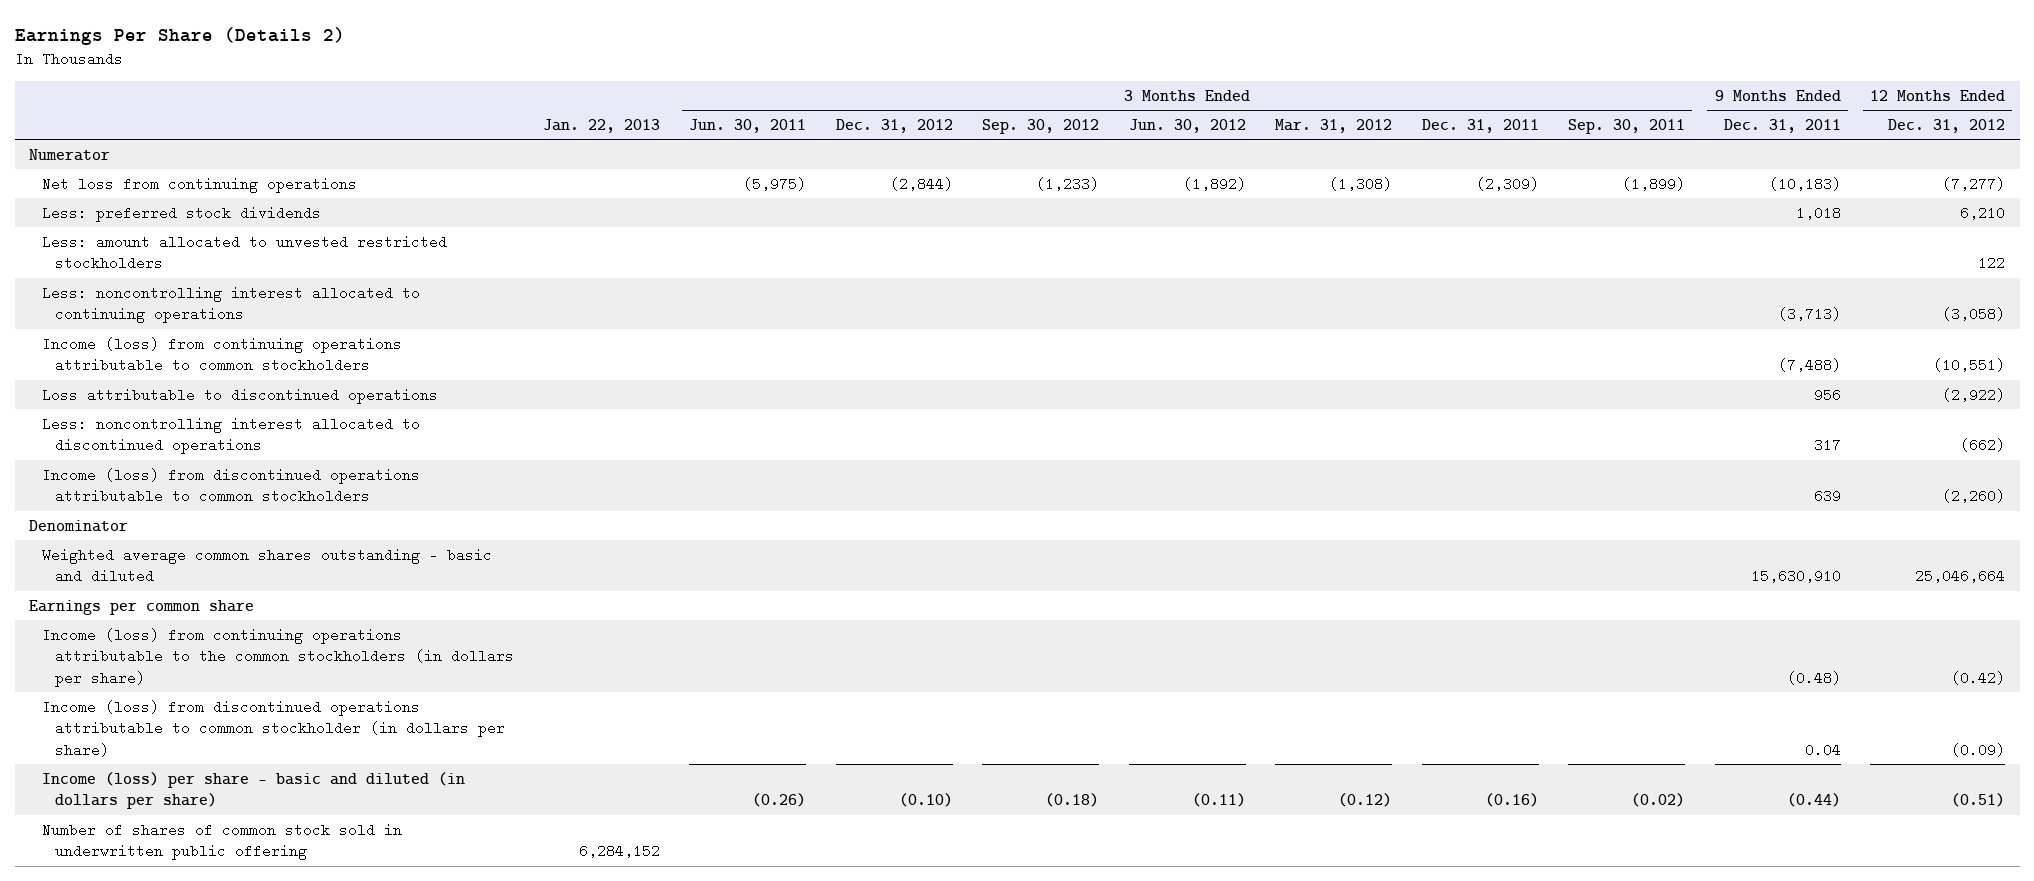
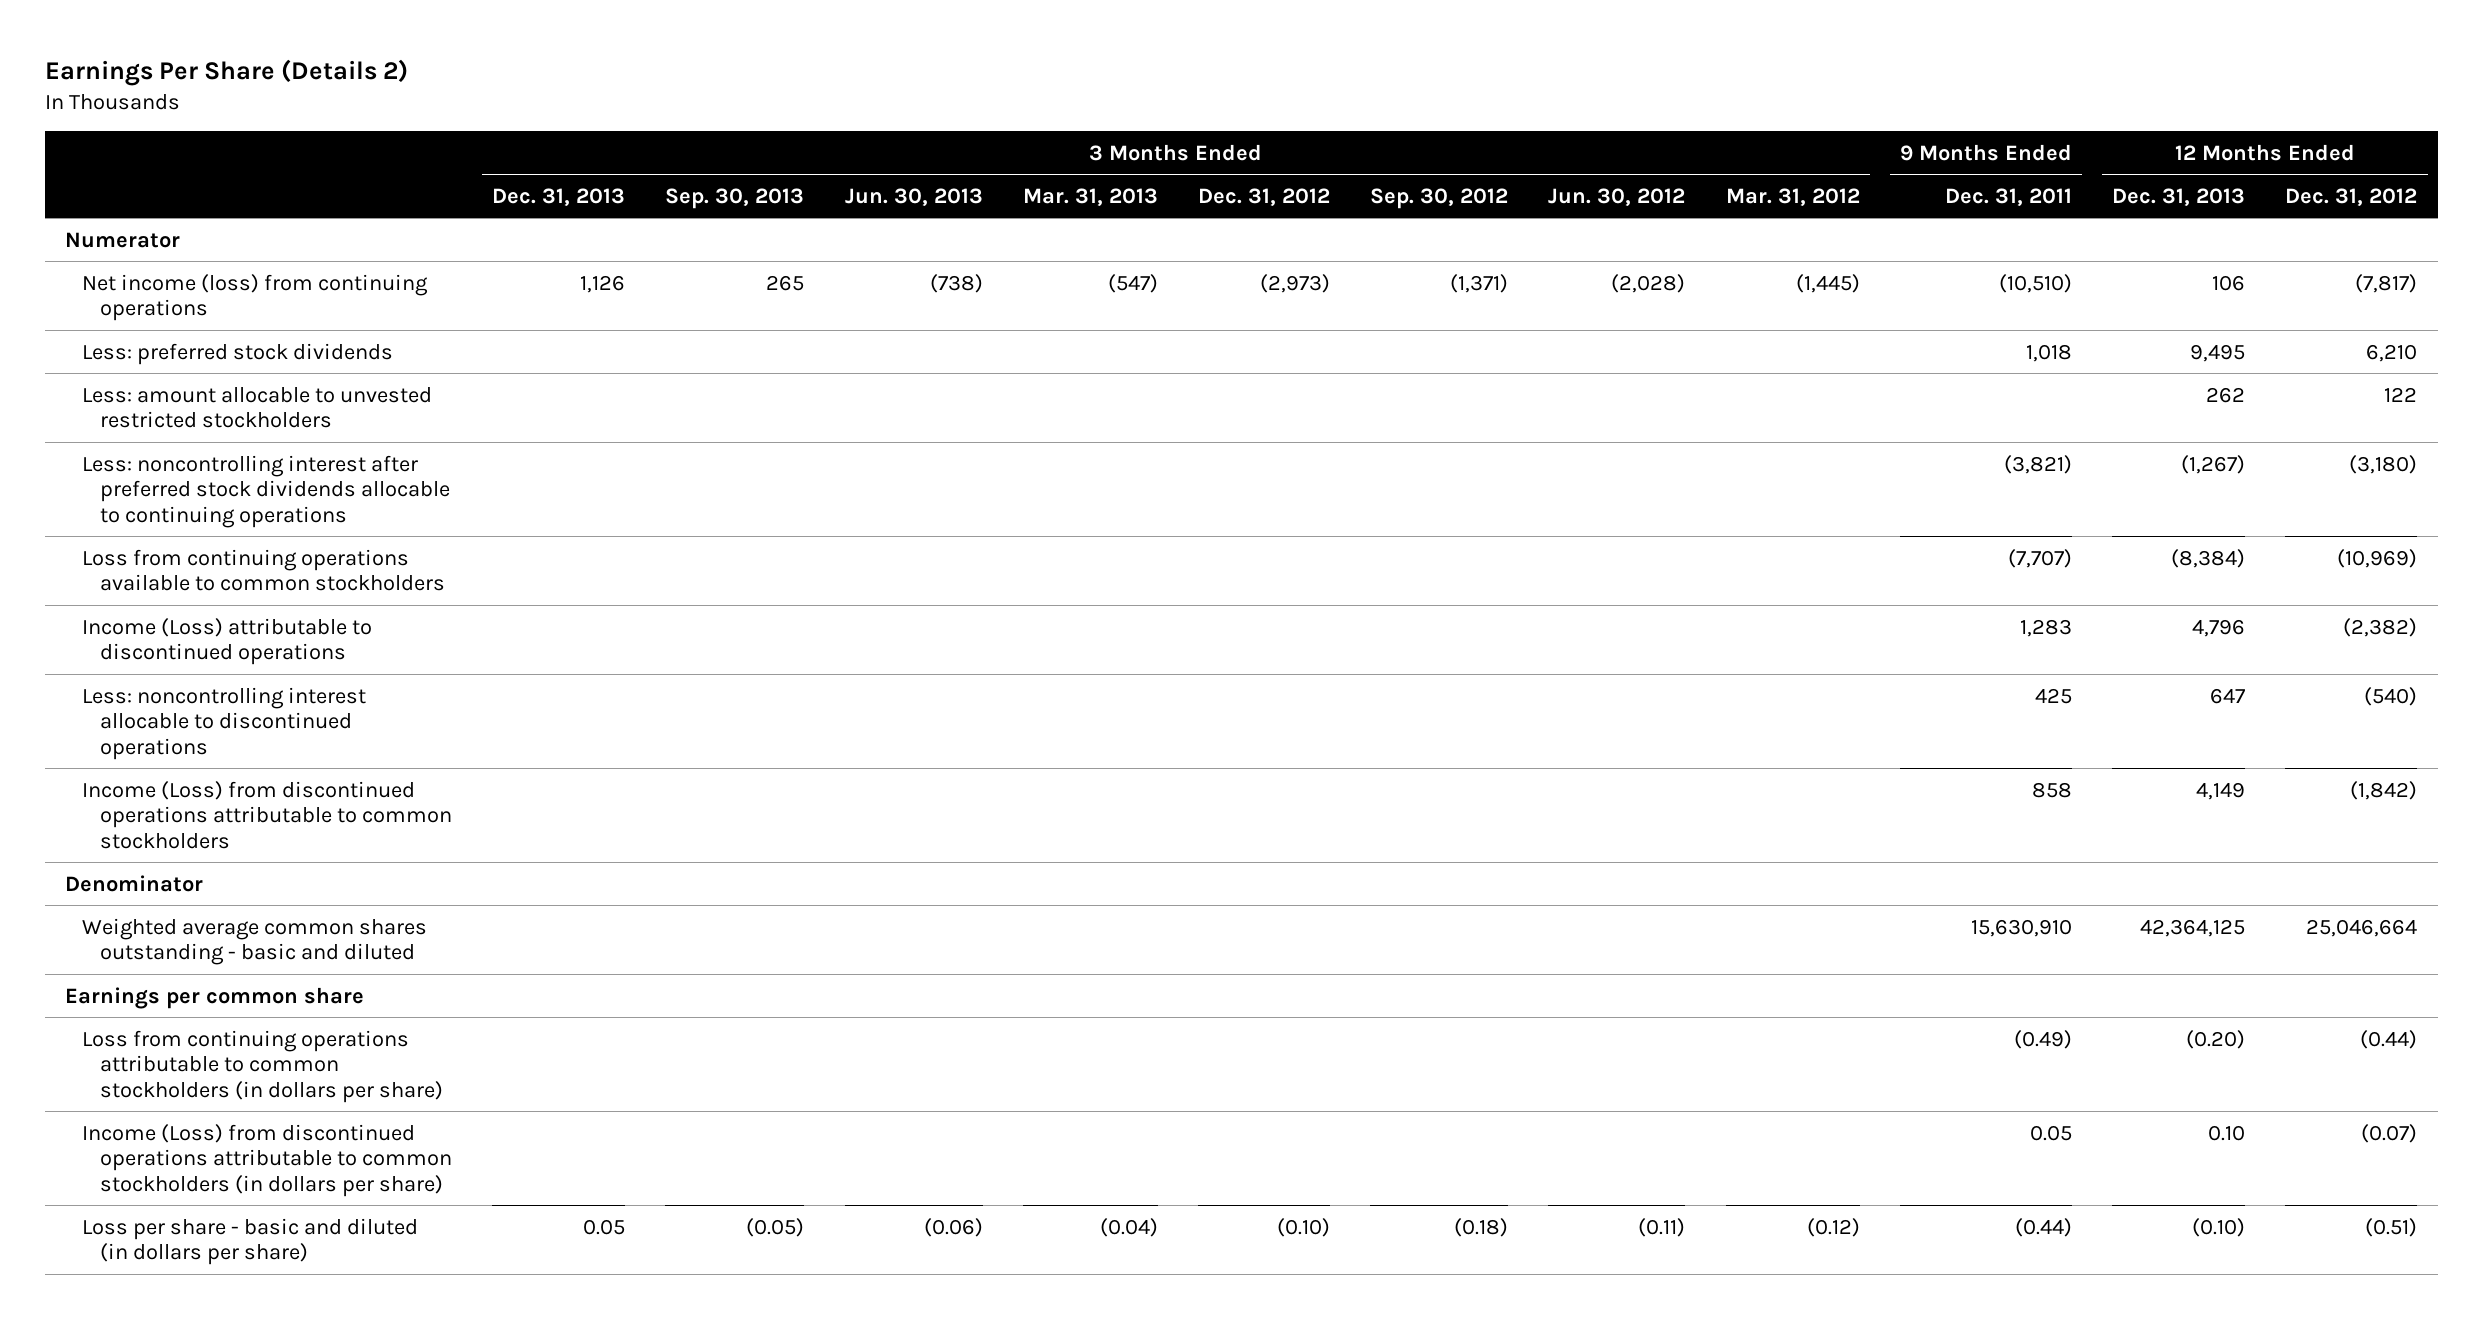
[542,119,660,134] Jan. 22, 2013 -> none
[689,119,807,134] Jun. 30, 2011 -> none
[1421,119,1539,134] Dec. 31, 2011 -> none
[1568,119,1686,135] Sep. 30, 2011 -> none
none -> [492,187,626,206] Dec. 31, 2013
none -> [665,187,805,209] Sep. 30, 2013
none -> [844,187,983,206] Jun. 30, 2013
none -> [1022,187,1158,206] Mar. 31, 2013
none -> [2112,187,2246,206] Dec. 31, 2013
[41,176,357,193] Net loss from continuing operations -> [82,273,429,322] Net income (loss) from continuing operations
[889,176,953,191] (2,844) -> [1260,273,1331,293] (2,973)
[1036,176,1100,191] (1,233) -> [1450,273,1509,293] (1,371)
[1182,176,1246,191] (1,892) -> [1611,273,1686,293] (2,028)
[1329,176,1393,191] (1,308) -> [1795,273,1860,293] (1,445)
[1768,176,1841,191] (10,183) -> [1998,273,2072,293] (10,510)
[1942,176,2006,191] (7,277) -> [2355,273,2418,293] (7,817)
[41,234,447,271] Less: amount allocated to unvested restricted stockholders -> [82,386,433,429] Less: amount allocable to unvested restricted stockholders
[41,285,420,324] Less: noncontrolling interest allocated to continuing operations -> [82,454,450,528] Less: noncontrolling interest after preferred stock dividends allocable to continuing operations
[1777,307,1841,322] (3,713) -> [2003,454,2072,474] (3,821)
[1942,307,2006,322] (3,058) -> [2349,454,2418,474] (3,180)
[41,336,402,373] Income (loss) from continuing operations attributable to common stockholders -> [82,548,445,592] Loss from continuing operations available to common stockholders
[1777,358,1841,373] (7,488) -> [2007,548,2072,568] (7,707)
[1933,358,2006,373] (10,551) -> [2337,548,2418,568] (10,969)
[41,387,438,404] Loss attributable to discontinued operations -> [82,617,373,666] Income (Loss) attributable to discontinued operations
[1813,387,1841,402] 956 -> [2019,618,2072,637] 1,283
[1942,387,2006,402] (2,922) -> [2343,617,2418,637] (2,382)
[41,416,420,455] Less: noncontrolling interest allocated to discontinued operations -> [82,686,367,760] Less: noncontrolling interest allocable to discontinued operations
[1813,438,1841,453] 317 -> [2034,687,2072,704] 425
[1960,438,2006,453] (662) -> [2364,686,2418,706] (540)
[41,467,420,504] Income (loss) from discontinued operations attributable to common stockholders -> [82,780,452,849] Income (Loss) from discontinued operations attributable to common stockholders
[1813,489,1841,504] 639 -> [2031,781,2072,798] 858
[1942,489,2006,504] (2,260) -> [2350,780,2418,800] (1,842)
[41,822,402,861] Number of shares of common stock sold in underwritten public offering -> none
[41,627,514,688] Income (loss) from continuing operations attributable to the common stockholders (in dollars per share) -> [82,1029,443,1103] Loss from continuing operations attributable to common stockholders (in dollars per share)
[1786,671,1841,686] (0.48) -> [2013,1029,2072,1049] (0.49)
[1951,671,2006,686] (0.42) -> [2360,1029,2418,1049] (0.44)
[41,699,505,758] Income (loss) from discontinued operations attributable to common stockholder (in dollars per share) -> [82,1123,452,1197] Income (Loss) from discontinued operations attributable to common stockholders (in dollars per share)
[1804,743,1841,758] 0.04 -> [2029,1124,2072,1141] 0.05
[1951,743,2006,758] (0.09) -> [2361,1123,2418,1143] (0.07)
[41,771,465,810] Income (loss) per share - basic and diluted (in dollars per share) -> [82,1217,419,1266] Loss per share - basic and diluted (in dollars per share)

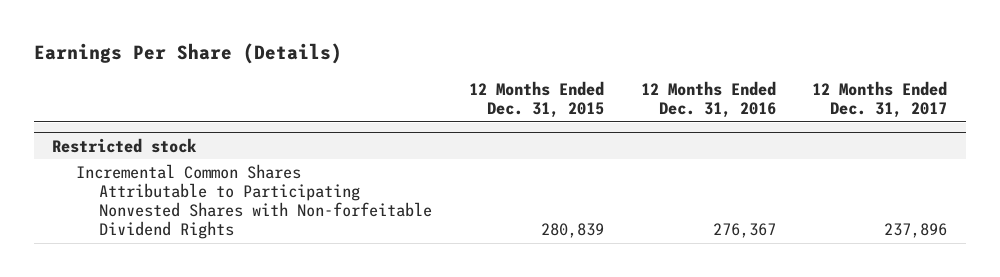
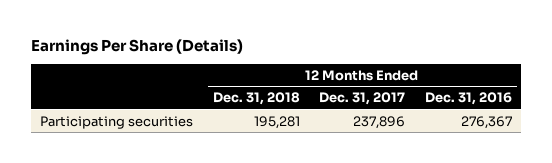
[468,81,604,119] 12 Months Ended Dec. 31, 2015 -> none
none -> [212,92,300,106] Dec. 31, 2018
[52,137,198,153] Restricted stock -> none
[75,164,432,240] Incremental Common Shares Attributable to Participating Nonvested Shares with Non-forfeitable Dividend Rights -> [40,115,194,129] Participating securities

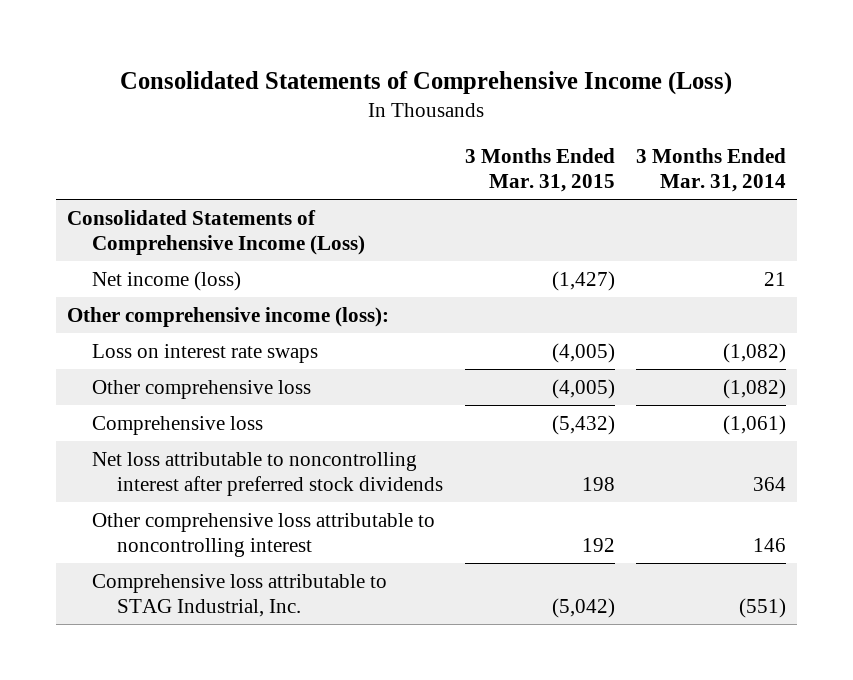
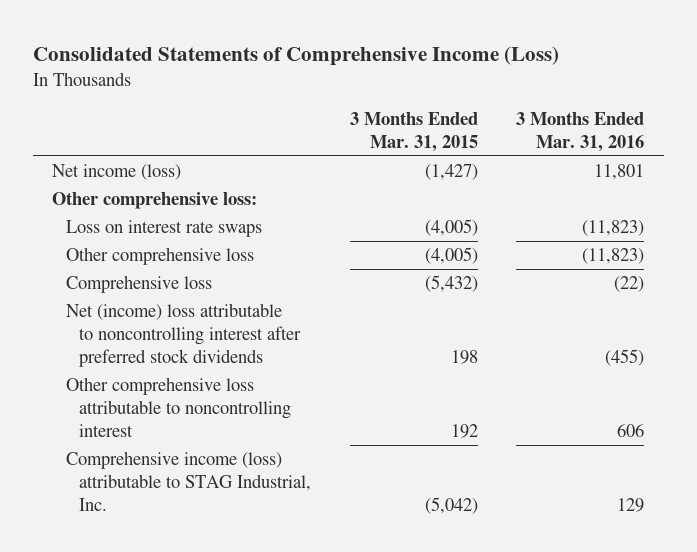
[636,148,787,193] 3 Months Ended Mar. 31, 2014 -> none
none -> [516,111,645,152] 3 Months Ended Mar. 31, 2016
[66,209,365,255] Consolidated Statements of Comprehensive Income (Loss) -> none
[66,306,389,327] Other comprehensive income (loss): -> [52,192,258,210] Other comprehensive loss:
[91,451,444,496] Net loss attributable to noncontrolling interest after preferred stock dividends -> [65,303,302,368] Net (income) loss attributable to noncontrolling interest after preferred stock dividends
[91,573,387,617] Comprehensive loss attributable to STAG Industrial, Inc. -> [65,451,312,512] Comprehensive income (loss) attributable to STAG Industrial, Inc.

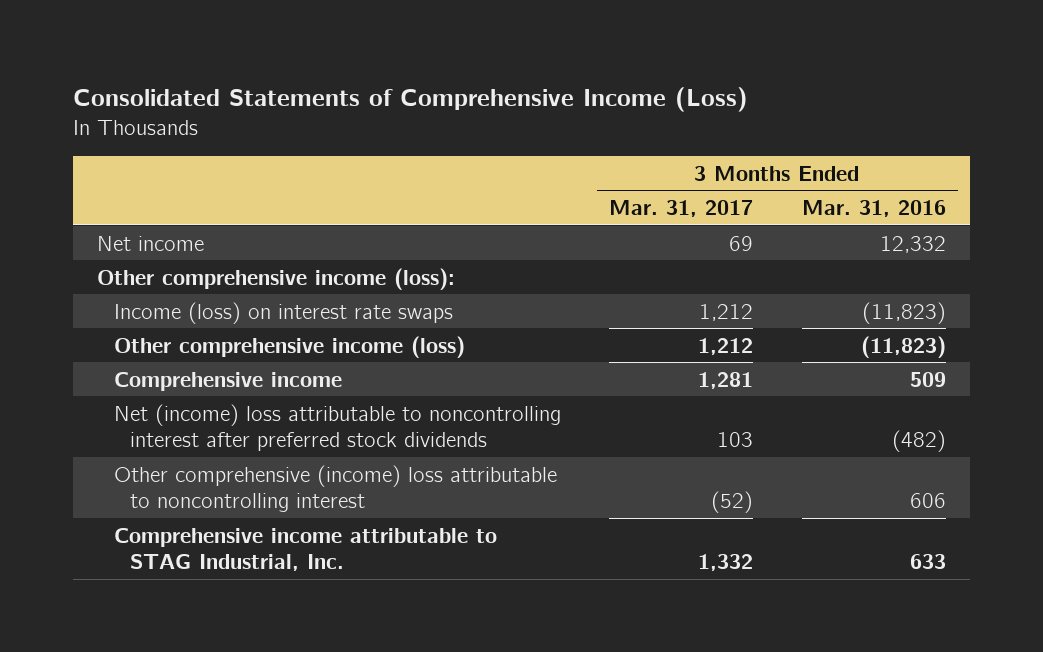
[349,111,478,152] 3 Months Ended Mar. 31, 2015 -> none
none -> [609,199,754,217] Mar. 31, 2017
[52,164,182,181] Net income (loss) -> [97,235,205,251] Net income
[594,164,645,181] 11,801 -> [879,235,946,253] 12,332
[52,192,258,210] Other comprehensive loss: -> [97,267,456,290] Other comprehensive income (loss):
[65,220,262,238] Loss on interest rate swaps -> [113,301,453,324] Income (loss) on interest rate swaps
[65,247,254,266] Other comprehensive loss -> [113,335,465,358] Other comprehensive income (loss)
[65,275,212,294] Comprehensive loss -> [113,371,342,391] Comprehensive income
[614,276,645,293] (22) -> [909,371,946,387] 509
[605,349,645,367] (455) -> [891,430,946,453] (482)
[65,377,292,438] Other comprehensive loss attributable to noncontrolling interest -> [113,464,557,513] Other comprehensive (income) loss attributable to noncontrolling interest
[65,451,312,512] Comprehensive income (loss) attributable to STAG Industrial, Inc. -> [113,527,497,572] Comprehensive income attributable to STAG Industrial, Inc.
[617,498,645,513] 129 -> [909,554,946,570] 633

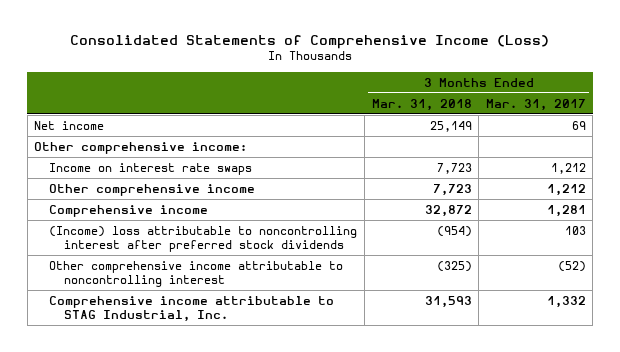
[801,199,946,217] Mar. 31, 2016 -> none
none -> [371,98,472,111] Mar. 31, 2018
[97,267,456,290] Other comprehensive income (loss): -> [34,141,248,154] Other comprehensive income:
[113,301,453,324] Income (loss) on interest rate swaps -> [49,162,253,175] Income on interest rate swaps
[113,335,465,358] Other comprehensive income (loss) -> [49,183,256,196] Other comprehensive income
[113,403,561,452] Net (income) loss attributable to noncontrolling interest after preferred stock dividends -> [49,225,358,253] (Income) loss attributable to noncontrolling interest after preferred stock dividends
[113,464,557,513] Other comprehensive (income) loss attributable to noncontrolling interest -> [49,260,344,288] Other comprehensive income attributable to noncontrolling interest

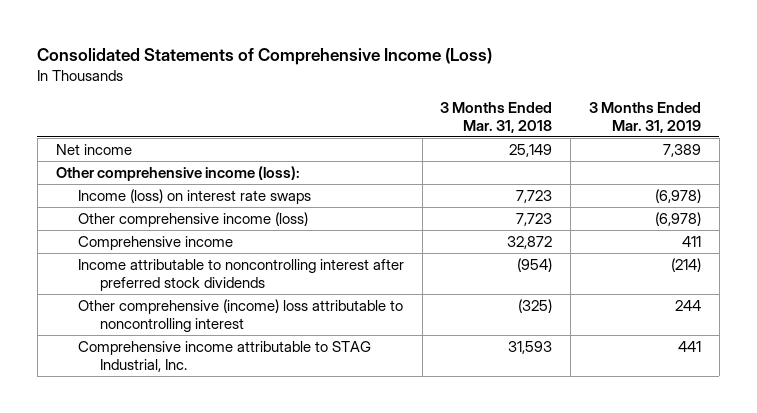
[485,98,586,111] Mar. 31, 2017 -> none
none -> [588,101,701,133] 3 Months Ended Mar. 31, 2019
[34,141,248,154] Other comprehensive income: -> [55,165,300,181] Other comprehensive income (loss):
[49,162,253,175] Income on interest rate swaps -> [77,188,311,204] Income (loss) on interest rate swaps
[49,183,256,196] Other comprehensive income -> [77,211,308,227] Other comprehensive income (loss)
[49,225,358,253] (Income) loss attributable to noncontrolling interest after preferred stock dividends -> [77,258,404,291] Income attributable to noncontrolling interest after preferred stock dividends
[49,260,344,288] Other comprehensive income attributable to noncontrolling interest -> [77,298,403,332] Other comprehensive (income) loss attributable to noncontrolling interest

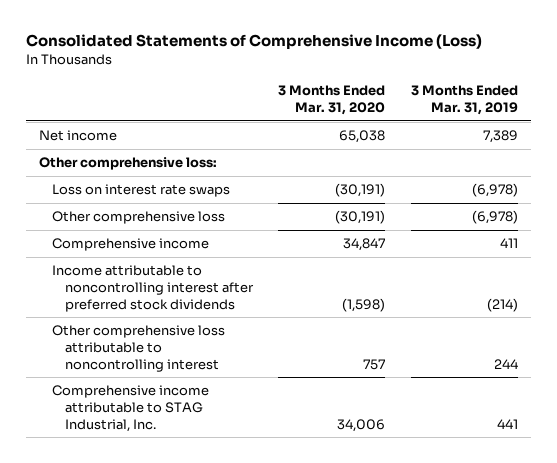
[440,101,553,133] 3 Months Ended Mar. 31, 2018 -> none
none -> [278,85,386,116] 3 Months Ended Mar. 31, 2020
[55,165,300,181] Other comprehensive income (loss): -> [38,157,217,171] Other comprehensive loss:
[77,188,311,204] Income (loss) on interest rate swaps -> [51,184,230,198] Loss on interest rate swaps
[77,211,308,227] Other comprehensive income (loss) -> [51,211,225,225] Other comprehensive loss
[77,298,403,332] Other comprehensive (income) loss attributable to noncontrolling interest -> [51,325,225,372] Other comprehensive loss attributable to noncontrolling interest

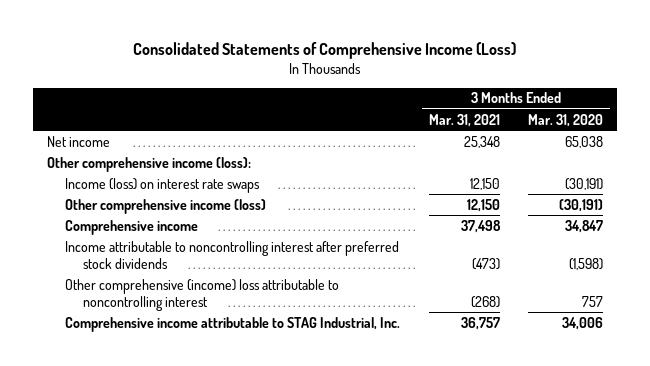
[410,85,518,116] 3 Months Ended Mar. 31, 2019 -> none
none -> [428,113,500,127] Mar. 31, 2021
[38,157,217,171] Other comprehensive loss: -> [47,156,252,172] Other comprehensive income (loss):
[51,184,230,198] Loss on interest rate swaps -> [65,177,261,193] Income (loss) on interest rate swaps
[51,211,225,225] Other comprehensive loss -> [65,198,267,214] Other comprehensive income (loss)
[51,325,225,372] Other comprehensive loss attributable to noncontrolling interest -> [65,278,340,311] Other comprehensive (income) loss attributable to noncontrolling interest

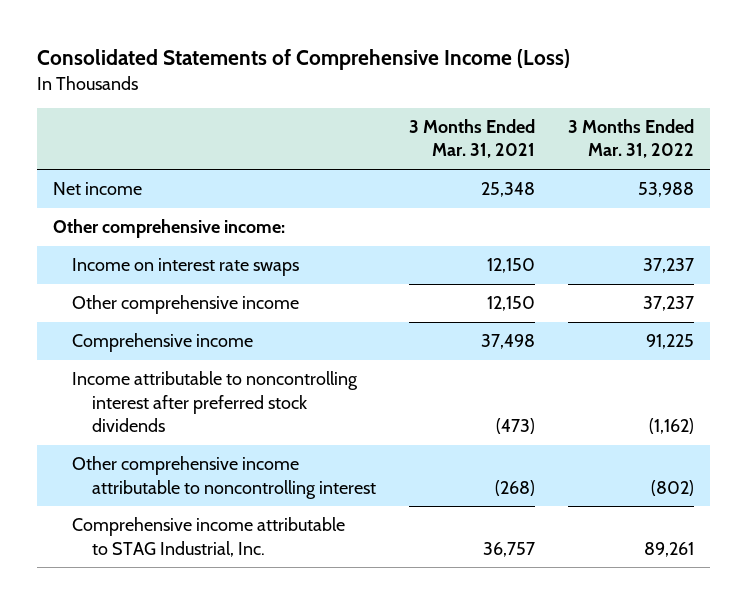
[527,113,603,127] Mar. 31, 2020 -> none
none -> [567,119,694,159] 3 Months Ended Mar. 31, 2022
[47,156,252,172] Other comprehensive income (loss): -> [53,219,286,239] Other comprehensive income:
[65,177,261,193] Income (loss) on interest rate swaps -> [72,258,300,277] Income on interest rate swaps
[65,198,267,214] Other comprehensive income (loss) -> [72,295,300,315] Other comprehensive income
[65,278,340,311] Other comprehensive (income) loss attributable to noncontrolling interest -> [72,456,376,499] Other comprehensive income attributable to noncontrolling interest

